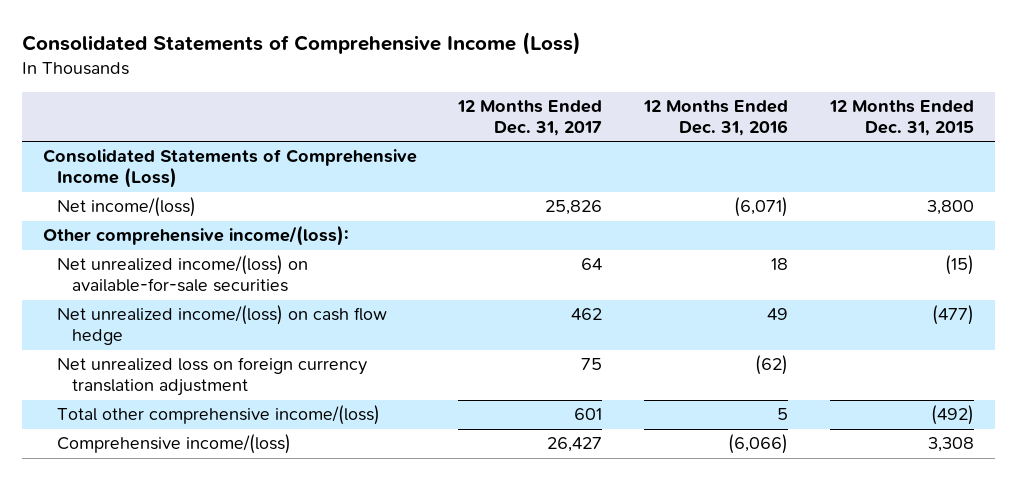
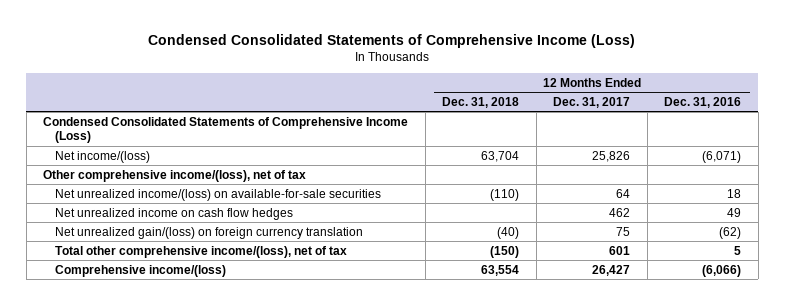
[21,31,581,55] Consolidated Statements of Comprehensive Income (Loss) -> [148,34,636,49] Condensed Consolidated Statements of Comprehensive Income (Loss)
[828,99,974,136] 12 Months Ended Dec. 31, 2015 -> none
none -> [442,97,520,109] Dec. 31, 2018
[42,149,417,189] Consolidated Statements of Comprehensive Income (Loss) -> [43,116,409,144] Condensed Consolidated Statements of Comprehensive Income (Loss)
[42,225,349,247] Other comprehensive income/(loss): -> [43,169,307,182] Other comprehensive income/(loss), net of tax
[57,305,388,346] Net unrealized income/(loss) on cash flow hedge -> [54,207,293,220] Net unrealized income on cash flow hedges
[57,357,368,397] Net unrealized loss on foreign currency translation adjustment -> [54,226,363,239] Net unrealized gain/(loss) on foreign currency translation
[57,405,381,426] Total other comprehensive income/(loss) -> [54,245,347,258] Total other comprehensive income/(loss), net of tax

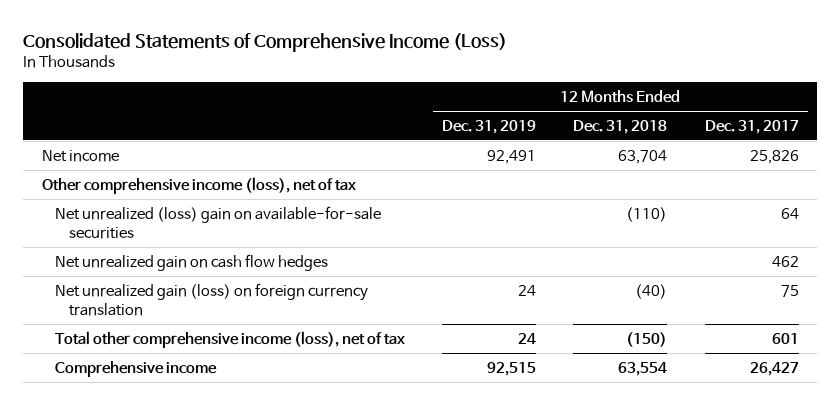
[148,34,636,49] Condensed Consolidated Statements of Comprehensive Income (Loss) -> [23,32,508,52] Consolidated Statements of Comprehensive Income (Loss)
[664,97,742,109] Dec. 31, 2016 -> none
none -> [442,119,537,134] Dec. 31, 2019
[43,116,409,144] Condensed Consolidated Statements of Comprehensive Income (Loss) -> none
[54,150,150,163] Net income/(loss) -> [41,149,119,162] Net income
[43,169,307,182] Other comprehensive income/(loss), net of tax -> [41,176,356,194] Other comprehensive income (loss), net of tax
[54,188,381,201] Net unrealized income/(loss) on available-for-sale securities -> [55,205,382,240] Net unrealized (loss) gain on available-for-sale securities
[54,207,293,220] Net unrealized income on cash flow hedges -> [55,253,329,271] Net unrealized gain on cash flow hedges
[54,226,363,239] Net unrealized gain/(loss) on foreign currency translation -> [55,282,369,317] Net unrealized gain (loss) on foreign currency translation
[54,245,347,258] Total other comprehensive income/(loss), net of tax -> [55,330,406,348] Total other comprehensive income (loss), net of tax
[54,264,226,277] Comprehensive income/(loss) -> [55,360,218,377] Comprehensive income

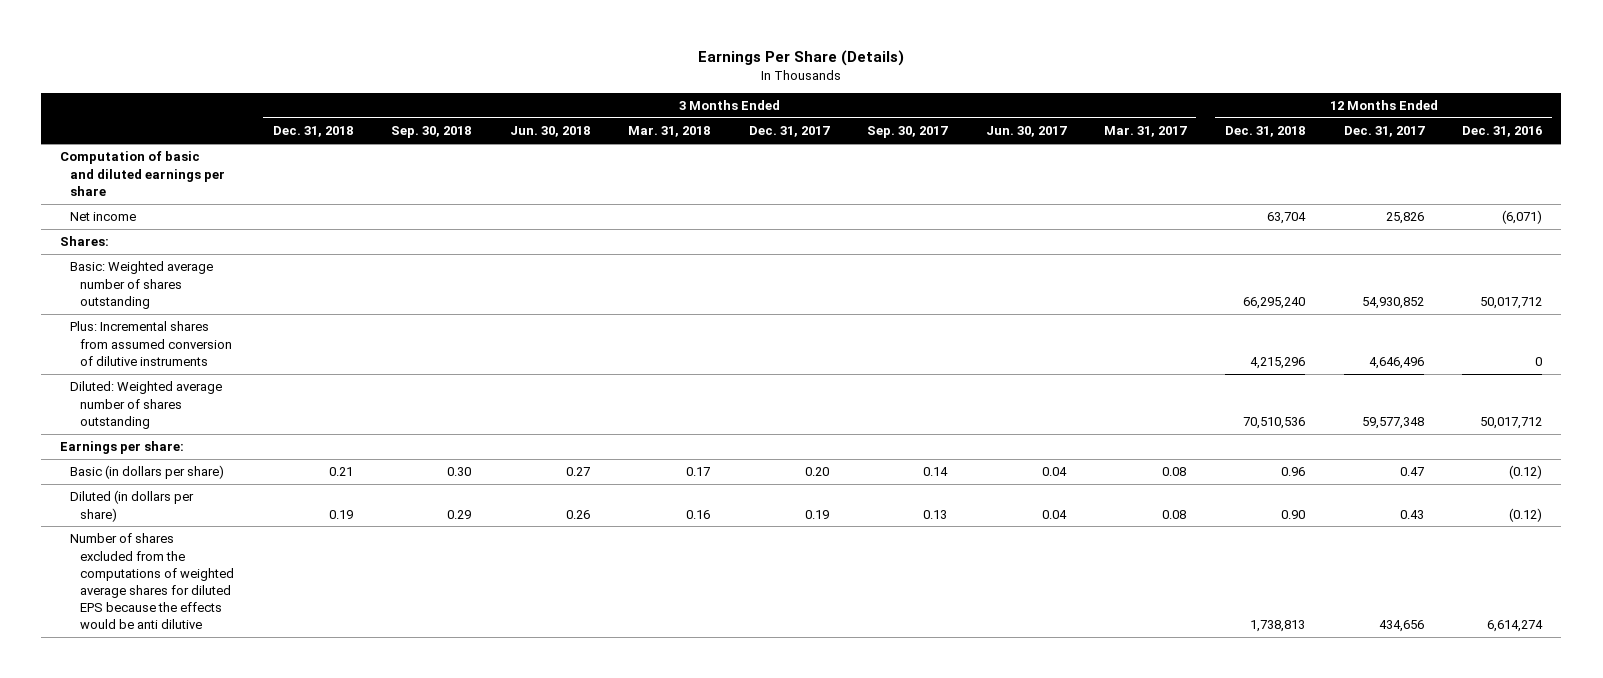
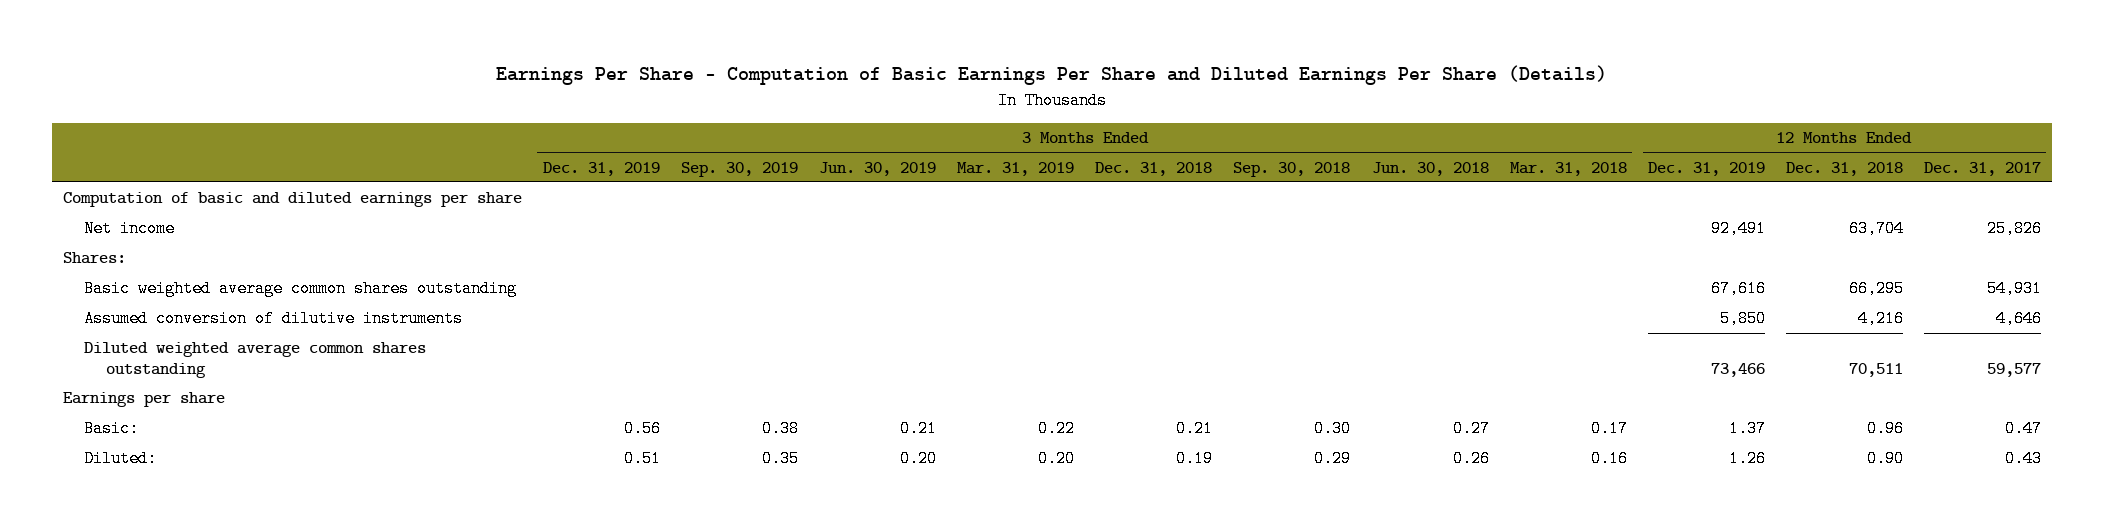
[698,49,905,66] Earnings Per Share (Details) -> [495,65,1607,86] Earnings Per Share - Computation of Basic Earnings Per Share and Diluted Earnings Per Share (Details)
[748,126,830,138] Dec. 31, 2017 -> none
[867,126,949,139] Sep. 30, 2017 -> none
[985,126,1067,138] Jun. 30, 2017 -> none
[1104,126,1188,138] Mar. 31, 2017 -> none
[1462,126,1543,138] Dec. 31, 2016 -> none
none -> [542,161,660,176] Dec. 31, 2019
none -> [680,161,798,177] Sep. 30, 2019
none -> [819,161,937,176] Jun. 30, 2019
none -> [957,161,1075,176] Mar. 31, 2019
none -> [1647,161,1765,176] Dec. 31, 2019
[70,533,235,630] Number of shares excluded from the computations of weighted average shares for diluted EPS because the effects would be anti dilutive -> none
[70,261,214,309] Basic: Weighted average number of shares outstanding -> [84,280,518,298] Basic weighted average common shares outstanding
[1243,296,1306,309] 66,295,240 -> [1848,280,1904,298] 66,295
[1361,296,1424,309] 54,930,852 -> [1987,280,2043,298] 54,931
[70,321,233,366] Plus: Incremental shares from assumed conversion of dilutive instruments -> [84,310,464,328] Assumed conversion of dilutive instruments
[1250,356,1306,369] 4,215,296 -> [1857,310,1904,328] 4,216
[1368,356,1424,369] 4,646,496 -> [1996,310,2043,328] 4,646
[70,381,223,429] Diluted: Weighted average number of shares outstanding -> [84,342,427,379] Diluted weighted average common shares outstanding
[1243,416,1306,429] 70,510,536 -> [1848,363,1903,378] 70,511
[1361,416,1424,429] 59,577,348 -> [1987,363,2042,378] 59,577
[60,441,185,455] Earnings per share: -> [62,392,225,408] Earnings per share
[70,465,225,480] Basic (in dollars per share) -> [84,420,140,438] Basic:
[70,490,195,522] Diluted (in dollars per share) -> [84,450,158,468] Diluted:

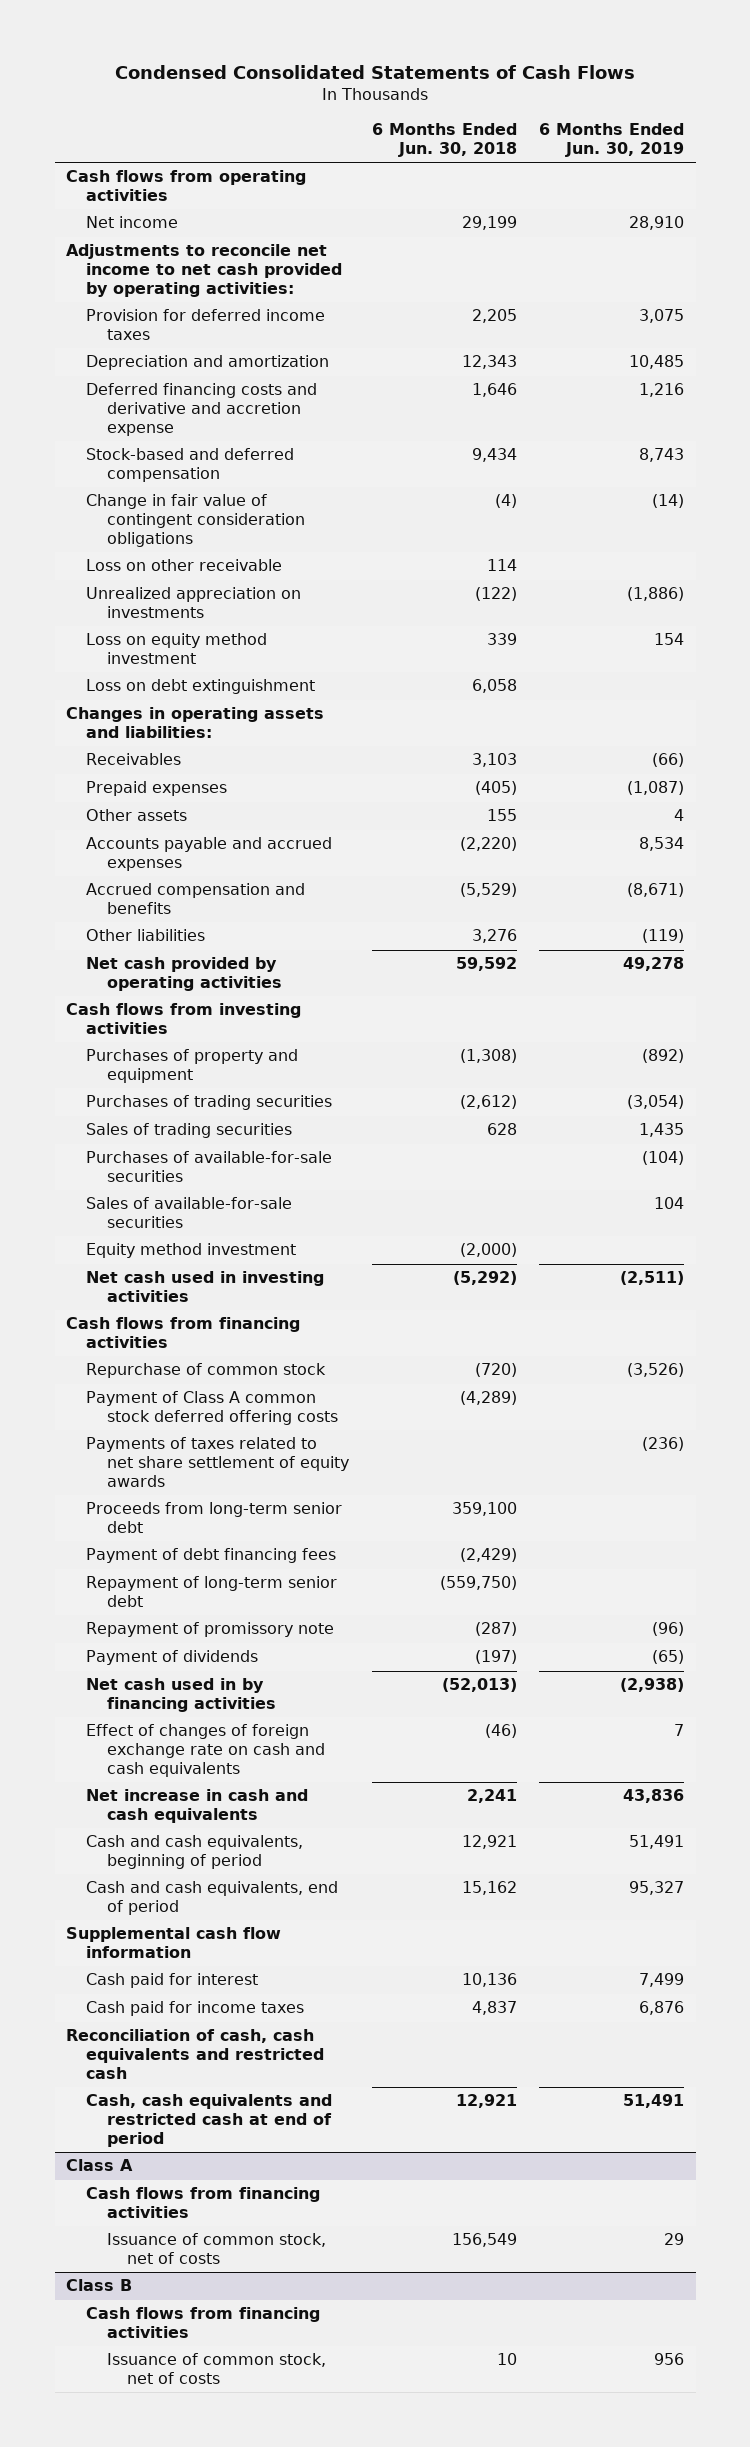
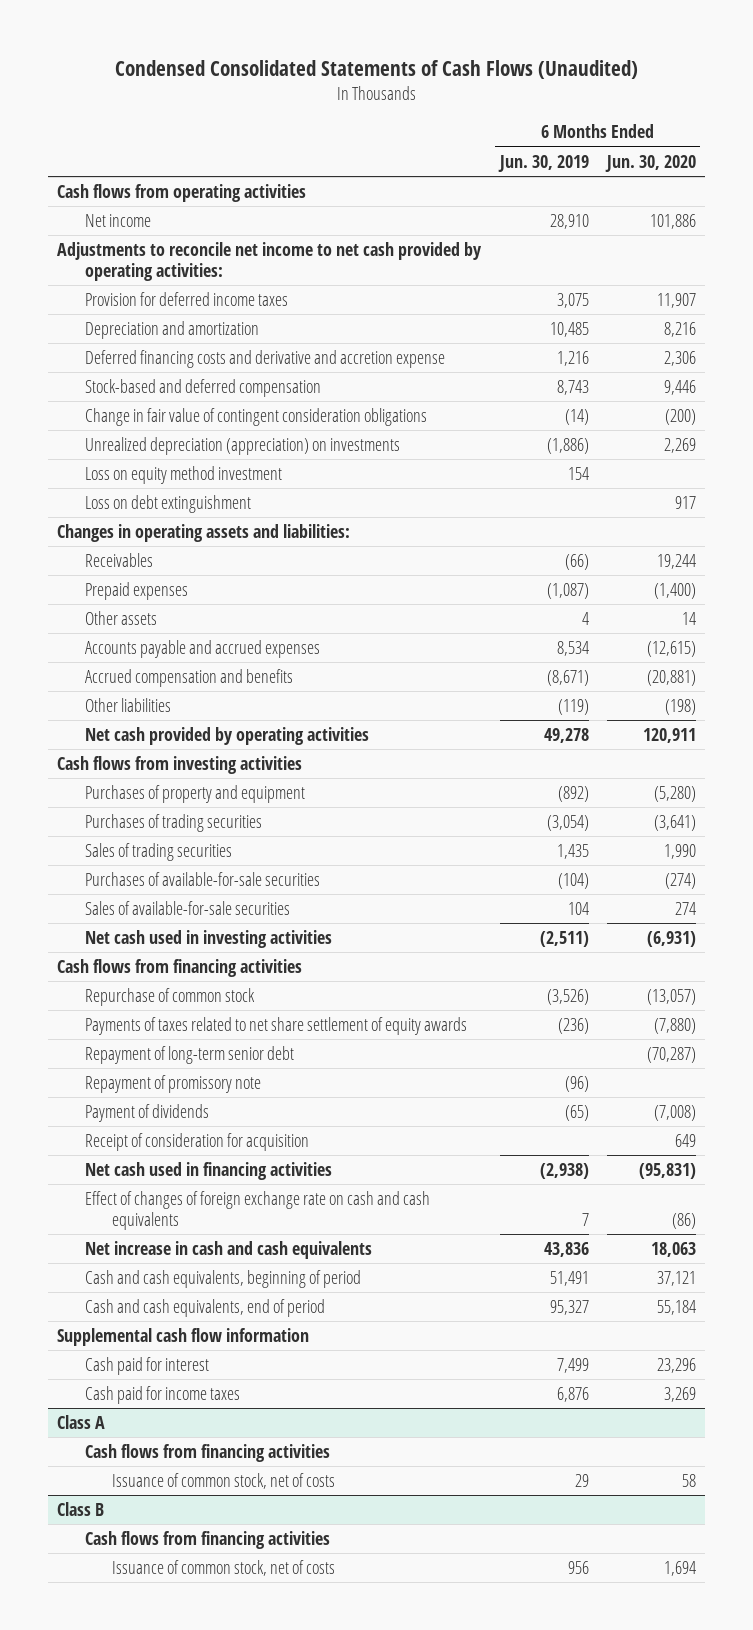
[115,64,636,79] Condensed Consolidated Statements of Cash Flows -> [114,59,638,79] Condensed Consolidated Statements of Cash Flows (Unaudited)
[371,123,517,158] 6 Months Ended Jun. 30, 2018 -> none
none -> [604,154,696,172] Jun. 30, 2020
[86,559,283,572] Loss on other receivable -> none
[86,587,302,619] Unrealized appreciation on investments -> [84,436,400,455] Unrealized depreciation (appreciation) on investments
[86,1243,297,1259] Equity method investment -> none
[86,1391,338,1426] Payment of Class A common stock deferred offering costs -> none
[86,1502,343,1534] Proceeds from long-term senior debt -> none
[86,1548,337,1564] Payment of debt financing fees -> none
none -> [84,1132,309,1151] Receipt of consideration for acquisition
[86,1678,276,1713] Net cash used in by financing activities -> [84,1161,332,1180] Net cash used in financing activities
[65,2029,325,2080] Reconciliation of cash, cash equivalents and restricted cash -> none
[86,2094,333,2148] Cash, cash equivalents and restricted cash at end of period -> none

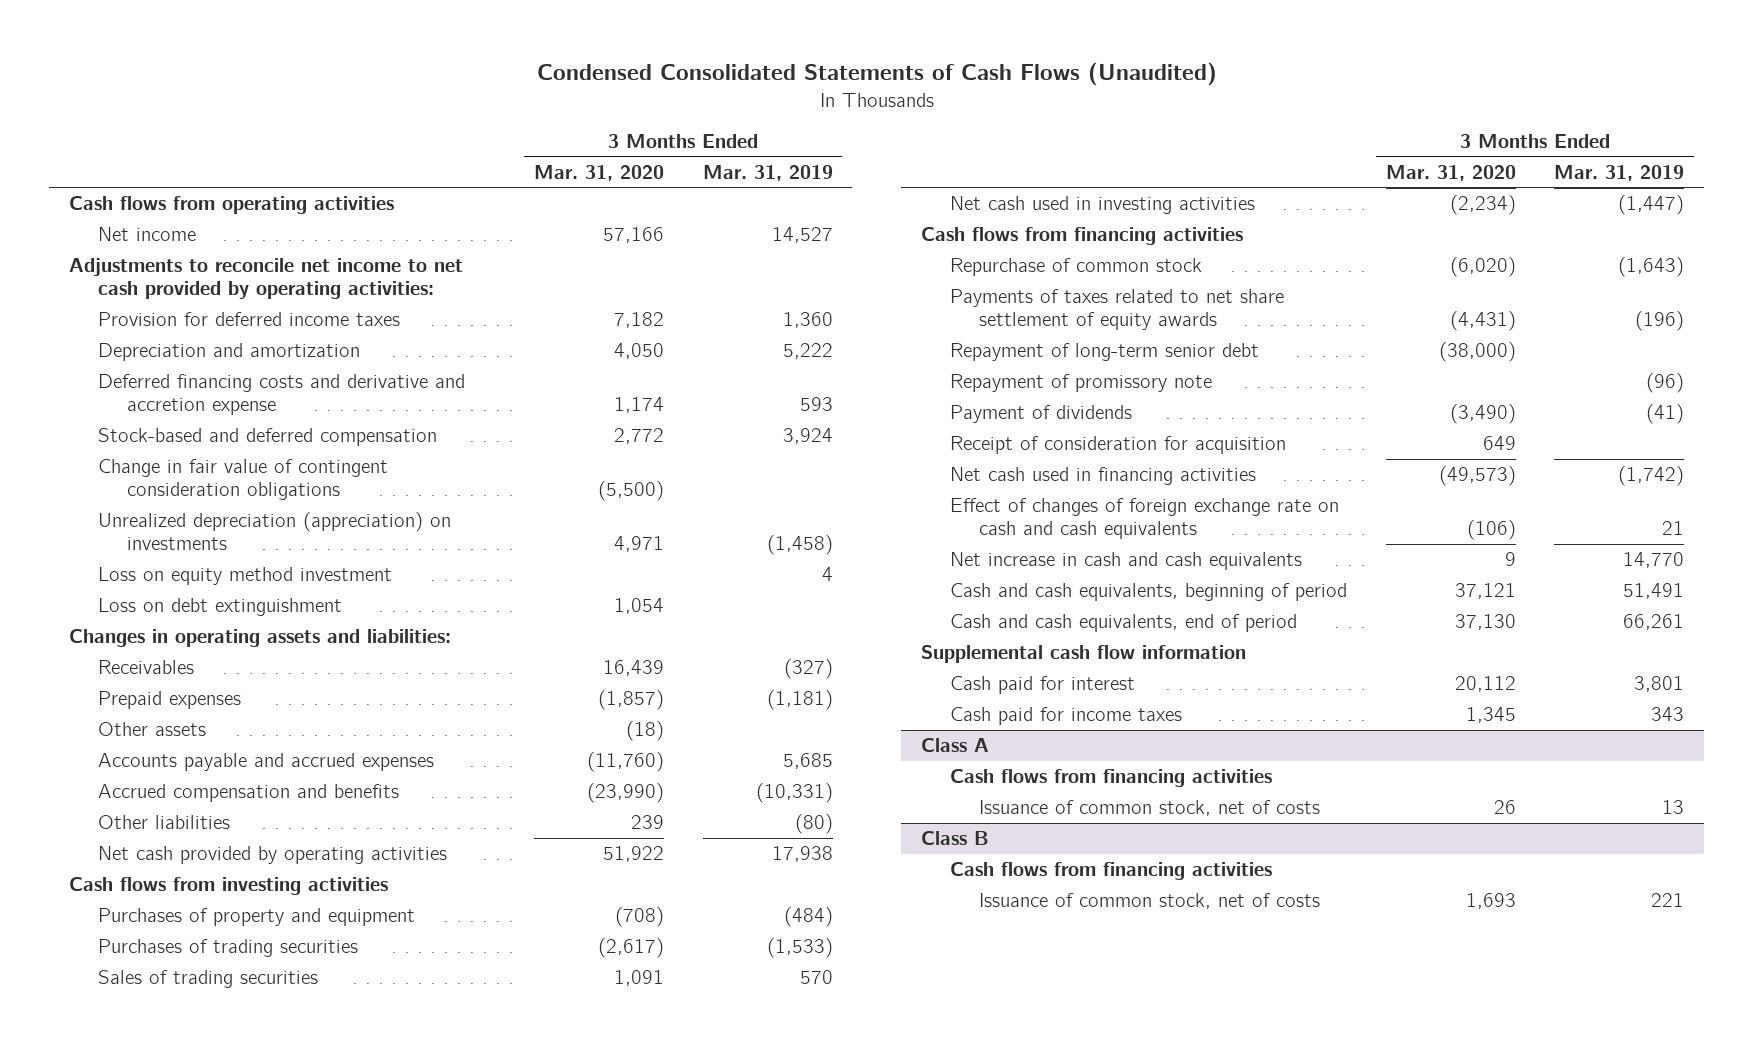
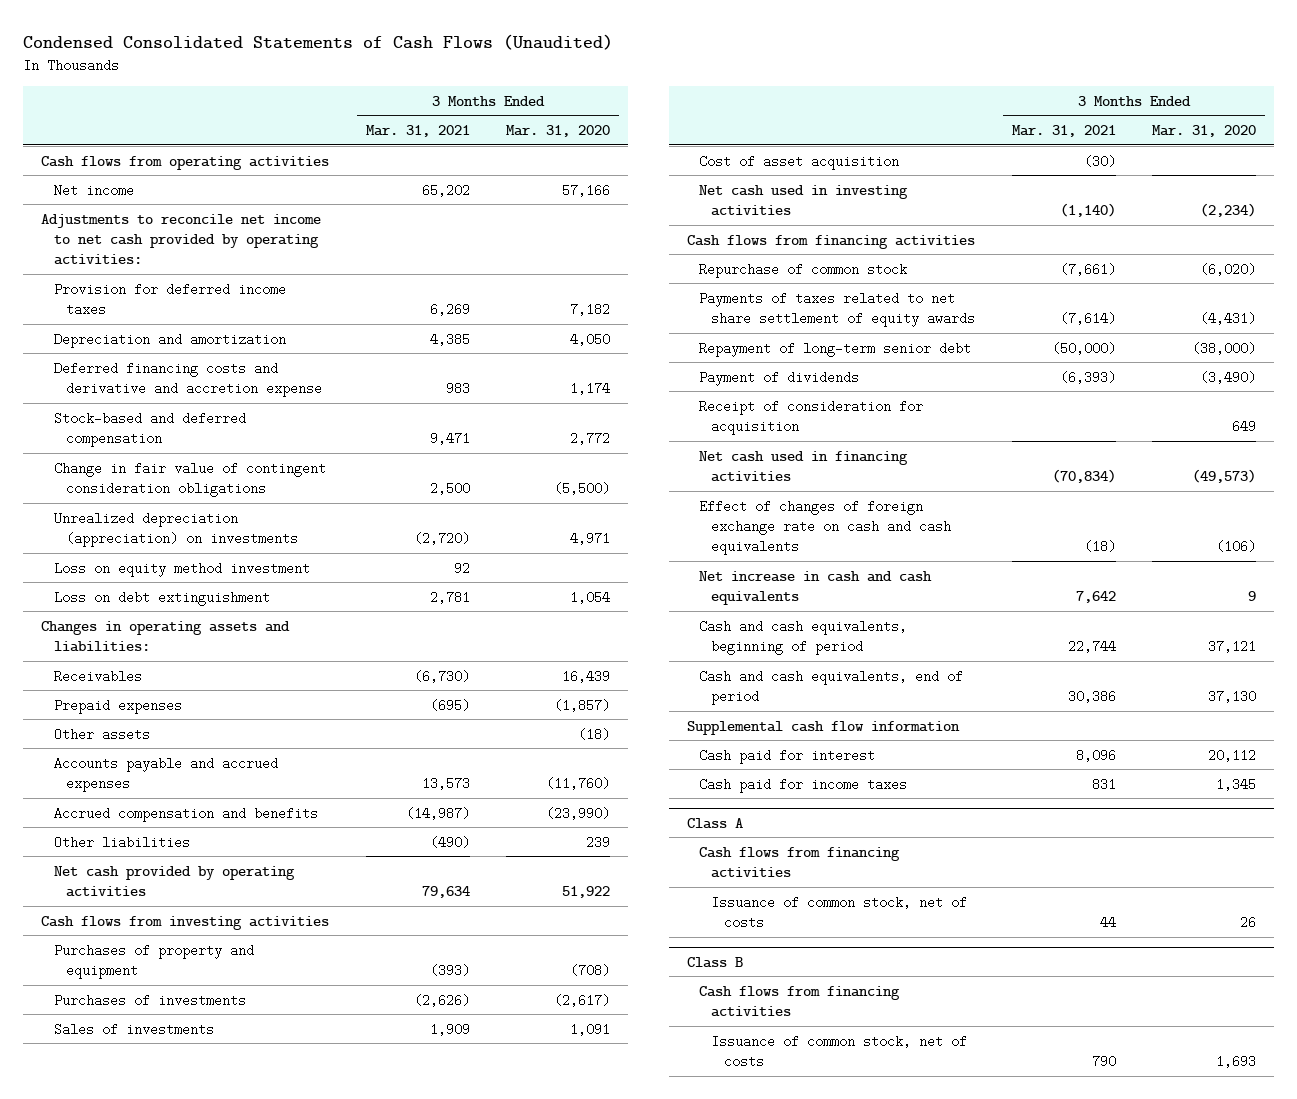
[702,164,833,181] Mar. 31, 2019 -> none
none -> [366,124,471,137] Mar. 31, 2021
[97,939,358,958] Purchases of trading securities -> [53,993,246,1007] Purchases of investments
[97,970,318,989] Sales of trading securities -> [53,1022,214,1036] Sales of investments
none -> [699,154,900,170] Cost of asset acquisition
[949,374,1212,393] Repayment of promissory note -> none

